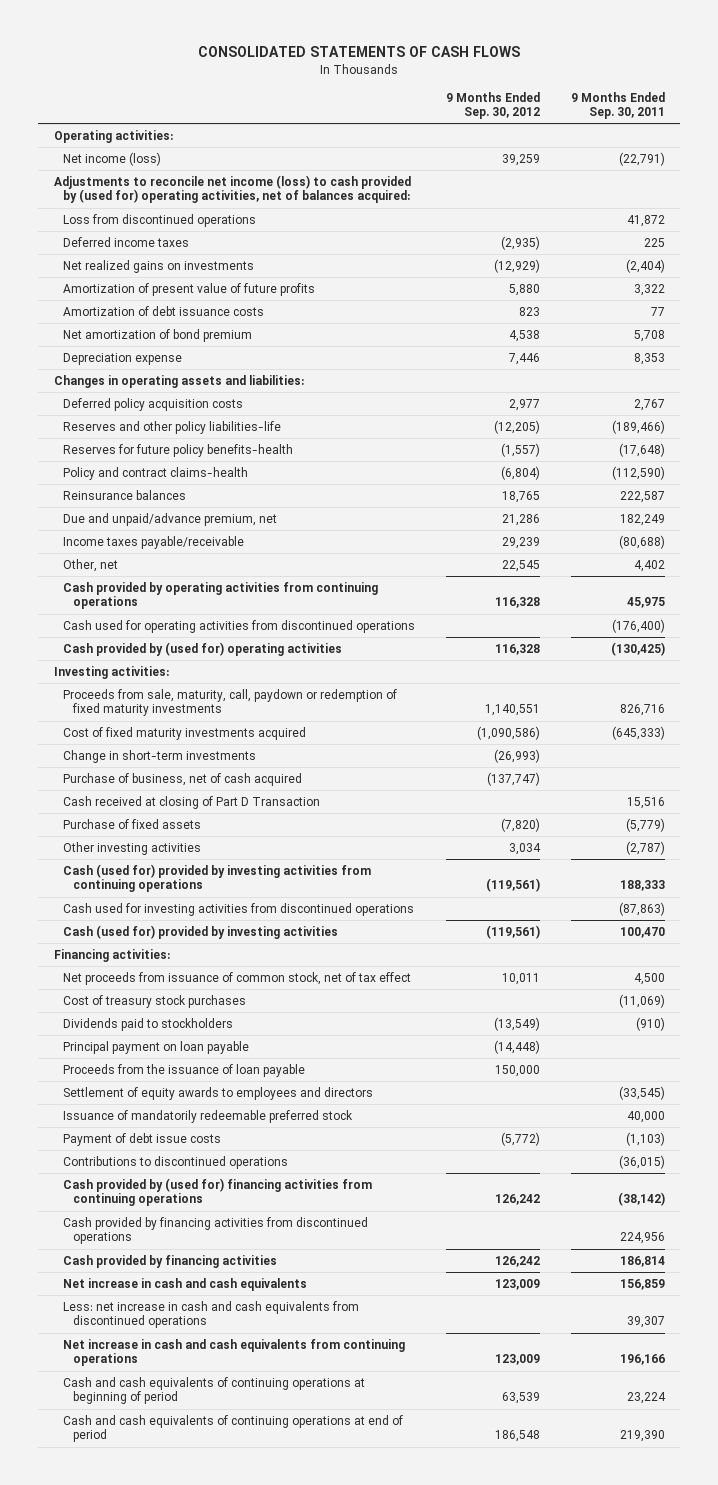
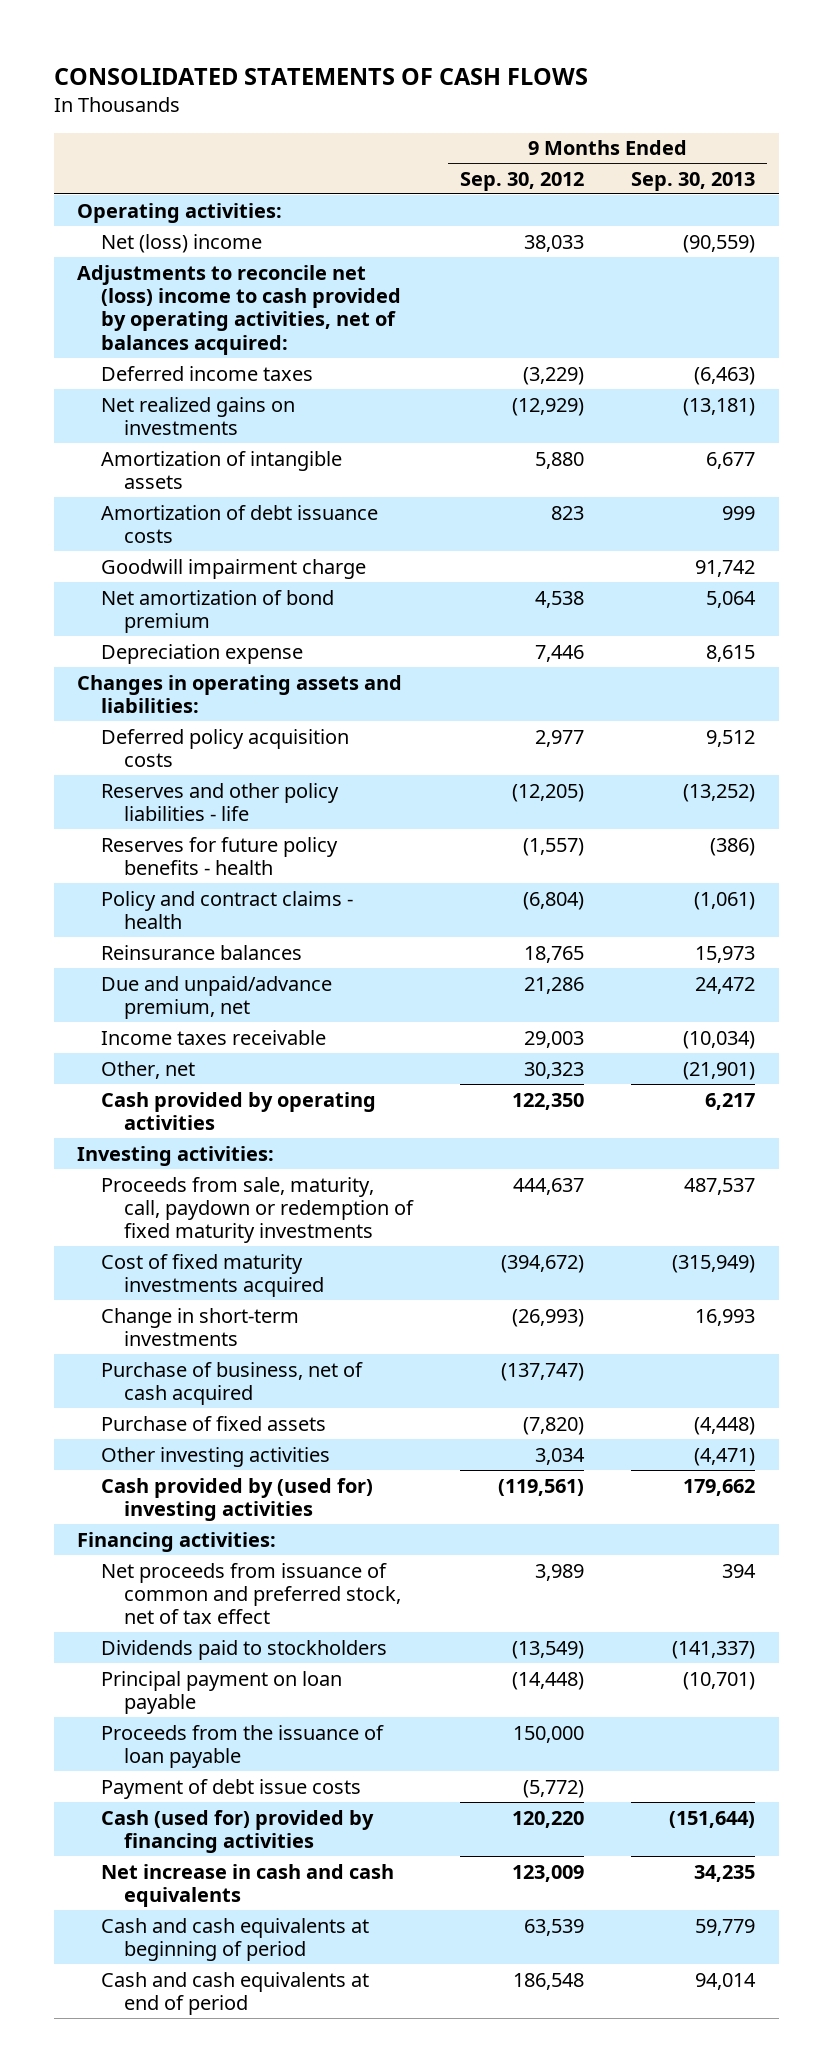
[570,91,665,120] 9 Months Ended Sep. 30, 2011 -> none
none -> [631,171,756,191] Sep. 30, 2013
[63,213,257,227] Loss from discontinued operations -> none
[63,151,162,166] Net income (loss) -> [100,233,262,253] Net (loss) income
[501,153,540,166] 39,259 -> [524,234,585,252] 38,033
[53,174,411,204] Adjustments to reconcile net income (loss) to cash provided by (used for) operating activities, net of balances acquired: -> [77,264,401,355] Adjustments to reconcile net (loss) income to cash provided by operating activities, net of balances acquired:
[500,235,540,250] (2,935) -> [523,366,585,385] (3,229)
[63,282,316,296] Amortization of present value of future profits -> [100,450,342,490] Amortization of intangible assets
none -> [100,558,366,579] Goodwill impairment charge
[63,420,282,434] Reserves and other policy liabilities-life -> [100,782,339,822] Reserves and other policy liabilities - life
[63,443,294,457] Reserves for future policy benefits-health -> [100,836,338,876] Reserves for future policy benefits - health
[63,466,249,480] Policy and contract claims-health -> [100,890,353,930] Policy and contract claims - health
[63,619,416,633] Cash used for operating activities from discontinued operations -> none
[63,641,343,656] Cash provided by (used for) operating activities -> none
[63,535,245,549] Income taxes payable/receivable -> [100,1029,326,1045] Income taxes receivable
[501,536,540,549] 29,239 -> [524,1030,585,1048] 29,003
[501,559,540,572] 22,545 -> [524,1061,585,1079] 30,323
[63,581,379,610] Cash provided by operating activities from continuing operations -> [100,1091,376,1131] Cash provided by operating activities
[494,597,540,609] 116,328 -> [512,1092,585,1110] 122,350
[484,704,540,717] 1,140,551 -> [513,1177,585,1195] 444,637
[476,725,540,740] (1,090,586) -> [501,1254,585,1273] (394,672)
[63,795,321,809] Cash received at closing of Part D Transaction -> none
[63,902,415,916] Cash used for investing activities from discontinued operations -> none
[63,924,339,939] Cash (used for) provided by investing activities -> none
[63,863,372,893] Cash (used for) provided by investing activities from continuing operations -> [100,1477,373,1522] Cash provided by (used for) investing activities
[63,994,247,1008] Cost of treasury stock purchases -> none
[63,971,412,985] Net proceeds from issuance of common stock, net of tax effect -> [100,1562,401,1625] Net proceeds from issuance of common and preferred stock, net of tax effect
[501,972,540,985] 10,011 -> [535,1563,585,1581] 3,989
[63,1086,374,1100] Settlement of equity awards to employees and directors -> none
[63,1109,354,1123] Issuance of mandatorily redeemable preferred stock -> none
[63,1155,289,1169] Contributions to discontinued operations -> none
[63,1216,369,1245] Cash provided by financing activities from discontinued operations -> none
[63,1254,278,1268] Cash provided by financing activities -> none
[63,1177,373,1207] Cash provided by (used for) financing activities from continuing operations -> [100,1809,374,1854] Cash (used for) provided by financing activities
[494,1194,540,1206] 126,242 -> [512,1810,585,1828] 120,220
[63,1300,360,1329] Less: net increase in cash and cash equivalents from discontinued operations -> none
[63,1338,406,1367] Net increase in cash and cash equivalents from continuing operations -> none
[63,1376,366,1405] Cash and cash equivalents of continuing operations at beginning of period -> [100,1917,369,1962] Cash and cash equivalents at beginning of period
[63,1414,404,1443] Cash and cash equivalents of continuing operations at end of period -> [100,1971,369,2016] Cash and cash equivalents at end of period

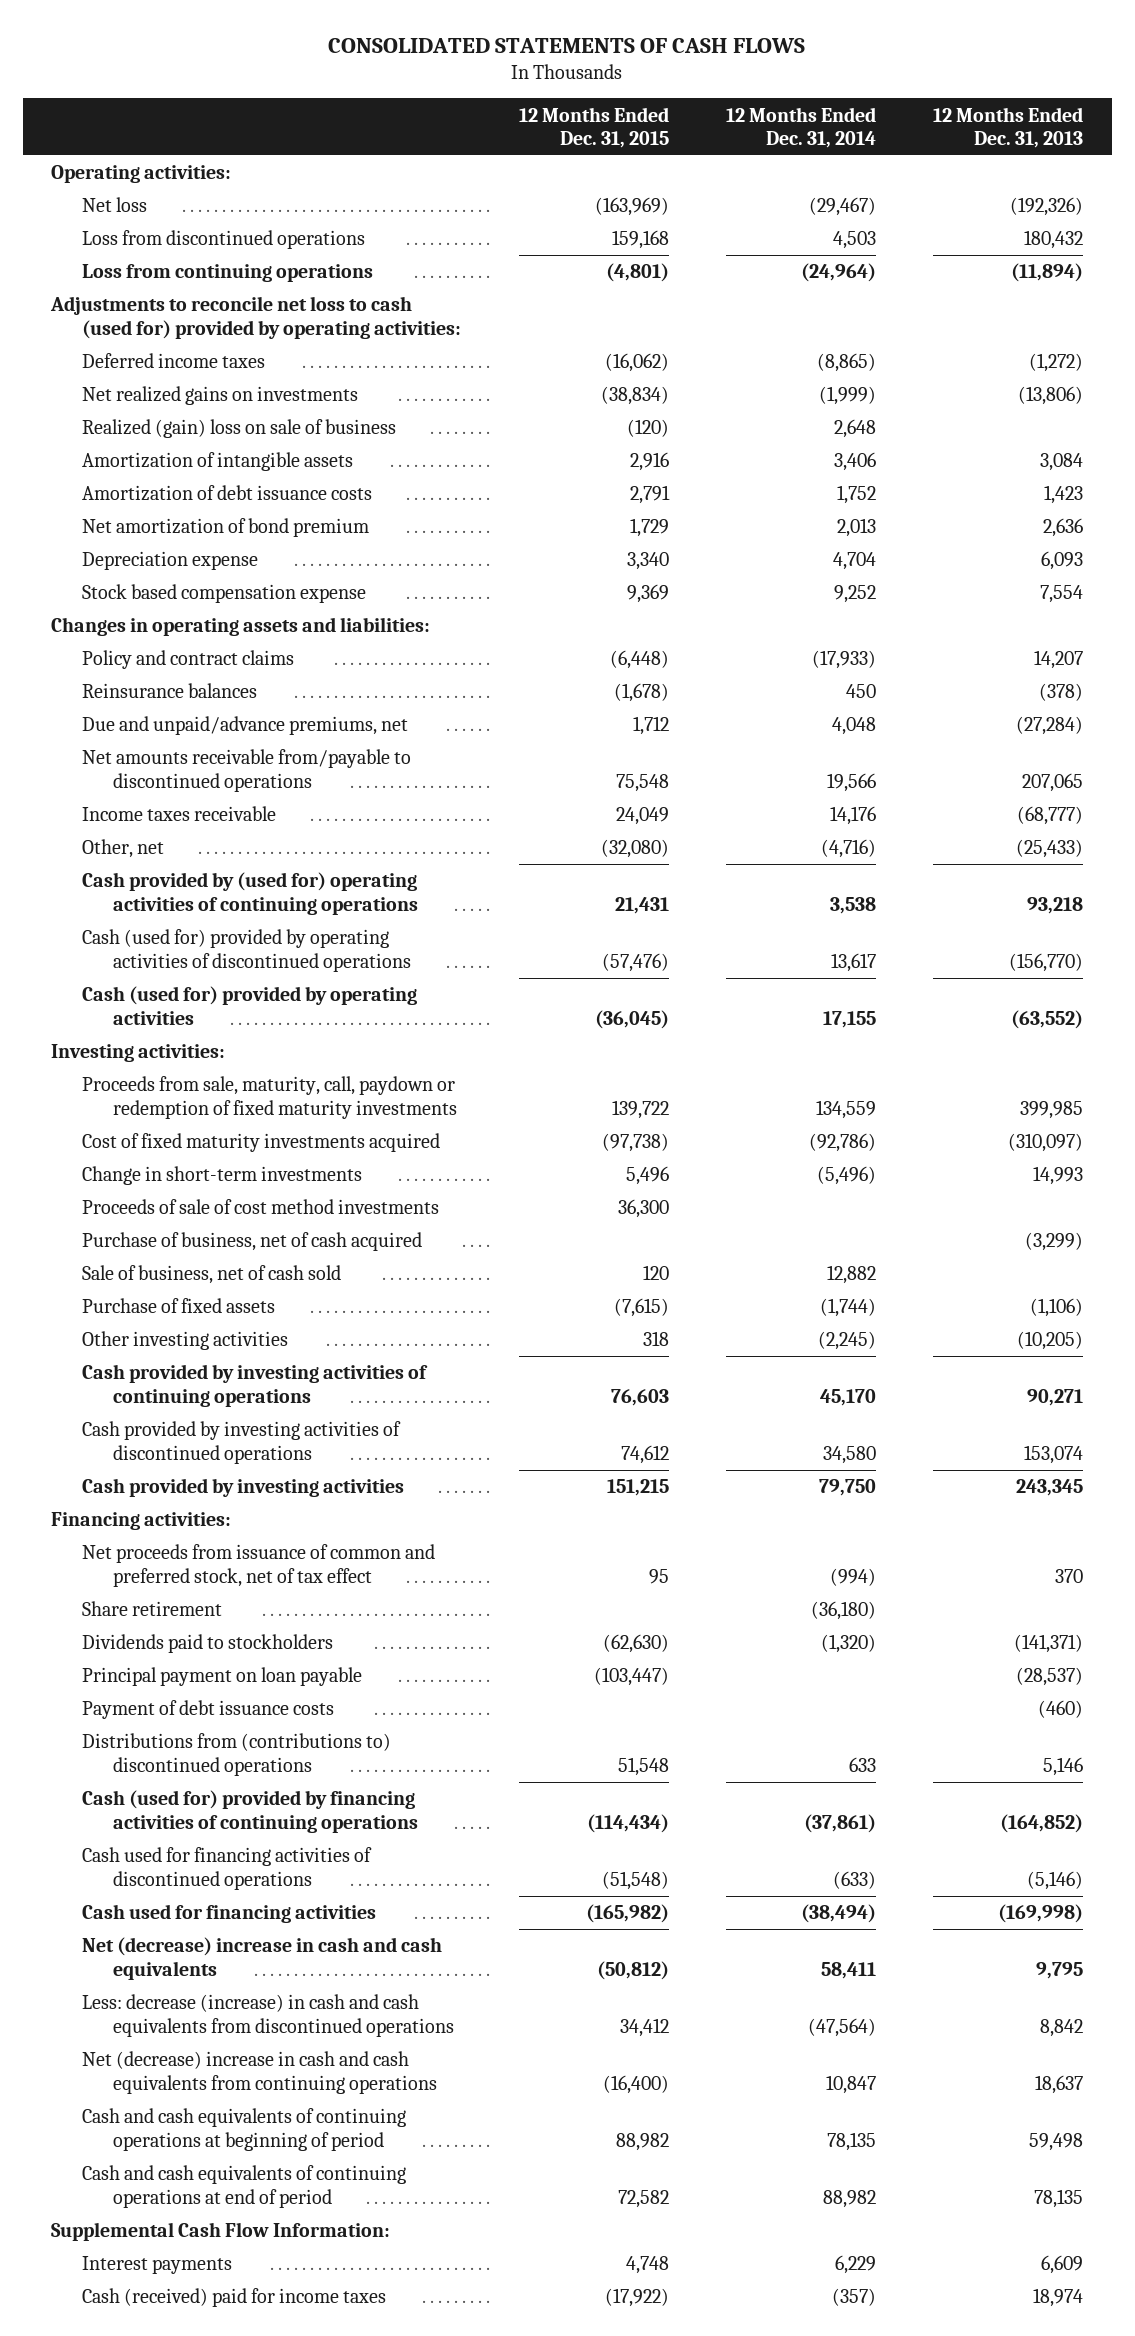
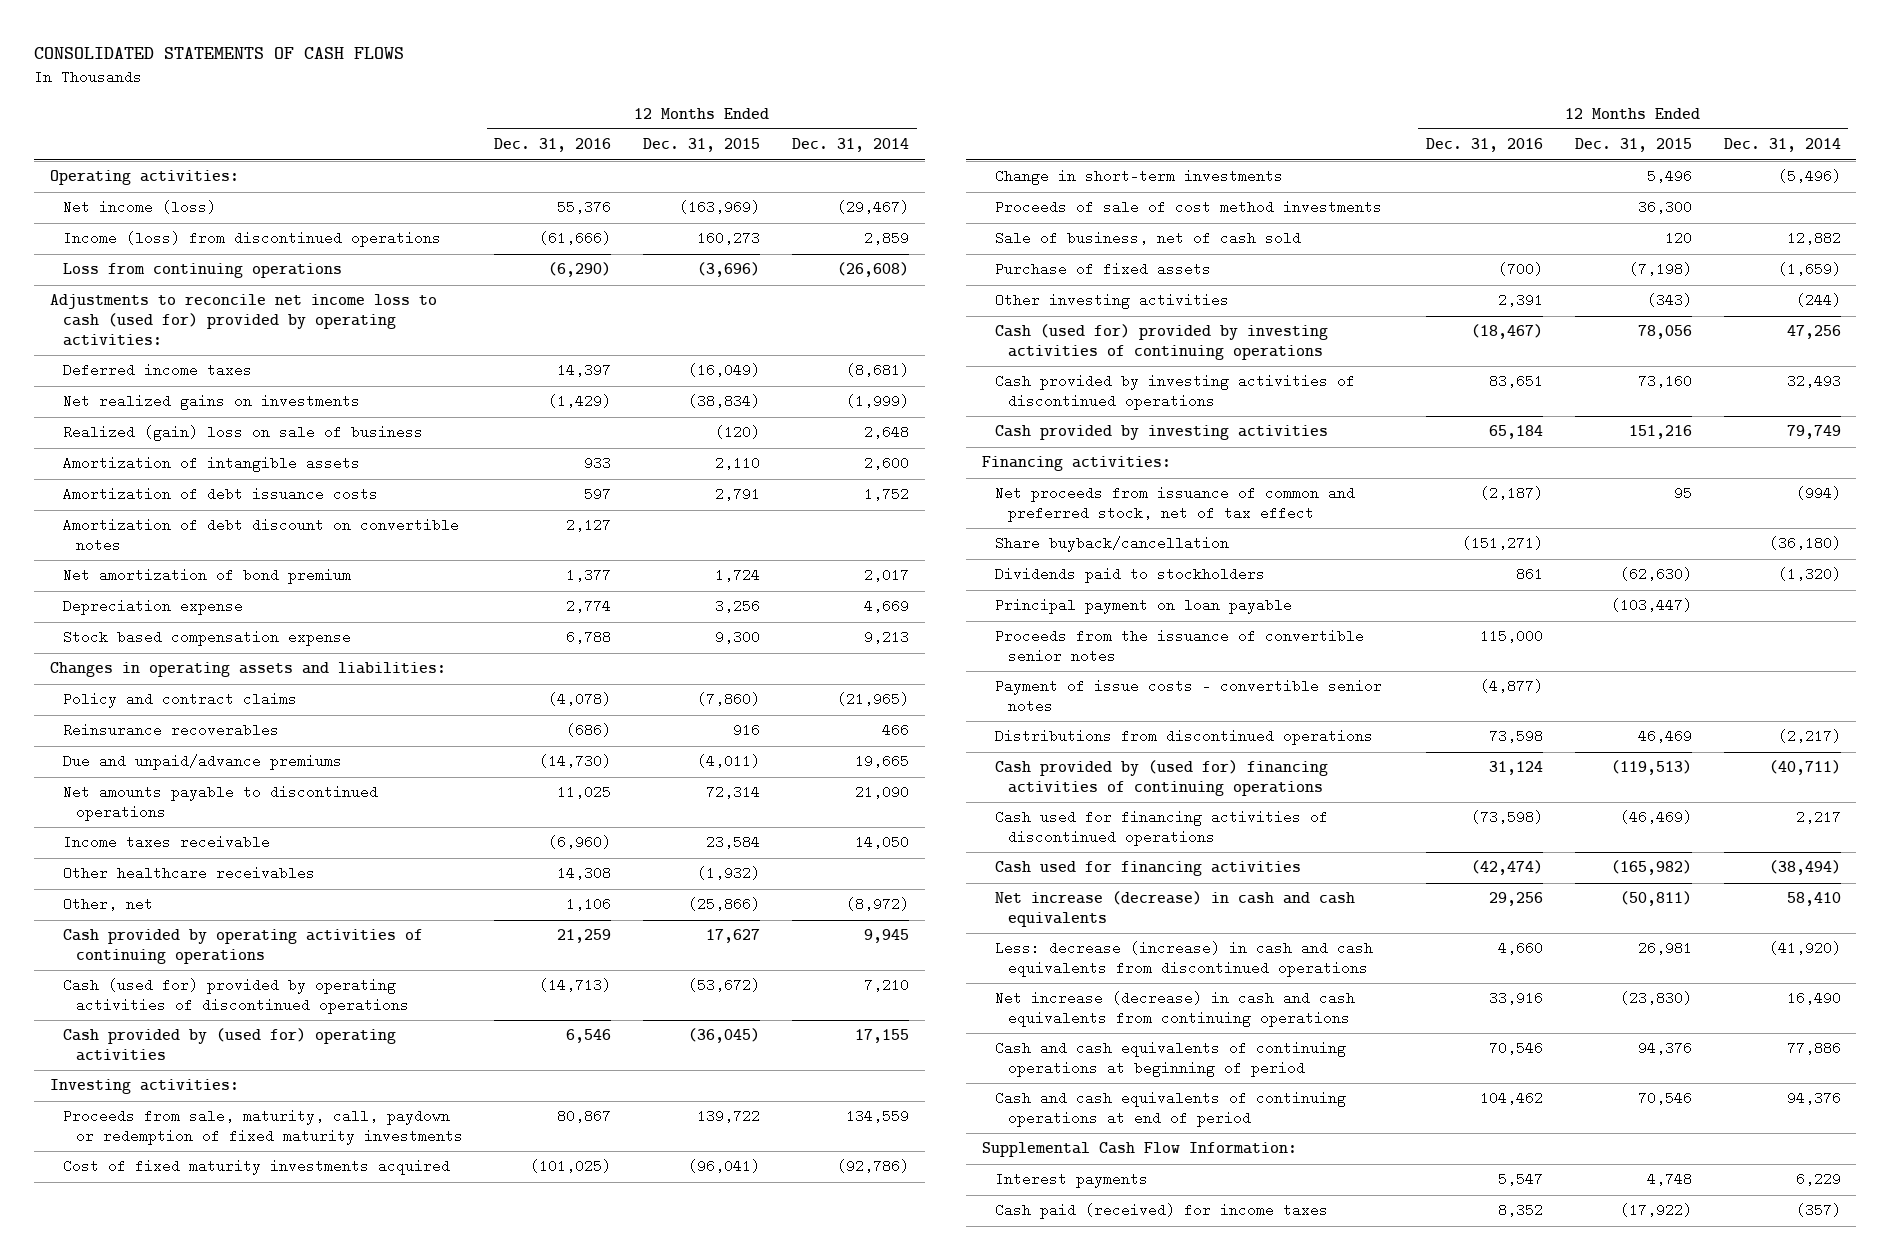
[933,106,1084,148] 12 Months Ended Dec. 31, 2013 -> none
none -> [494,138,612,153] Dec. 31, 2016
[82,197,148,213] Net loss -> [62,200,216,215] Net income (loss)
[82,230,366,250] Loss from discontinued operations -> [62,231,441,248] Income (loss) from discontinued operations
[611,230,669,250] 159,168 -> [697,231,761,246] 160,273
[833,231,877,250] 4,503 -> [863,231,909,246] 2,859
[605,263,669,283] (4,801) -> [697,262,761,278] (3,696)
[801,263,877,283] (24,964) -> [836,262,909,278] (26,608)
[50,296,462,339] Adjustments to reconcile net loss to cash (used for) provided by operating activities: -> [49,294,437,346] Adjustments to reconcile net income loss to cash (used for) provided by operating activities:
[604,353,669,373] (16,062) -> [688,363,761,378] (16,049)
[817,353,877,373] (8,865) -> [845,363,909,378] (8,681)
[629,452,669,472] 2,916 -> [715,456,761,471] 2,110
[834,452,877,472] 3,406 -> [863,456,909,471] 2,600
none -> [62,518,459,553] Amortization of debt discount on convertible notes
[629,518,669,538] 1,729 -> [715,568,761,583] 1,724
[837,518,877,538] 2,013 -> [863,568,909,583] 2,017
[626,552,669,571] 3,340 -> [715,599,761,614] 3,256
[833,552,877,571] 4,704 -> [863,599,909,614] 4,669
[626,584,669,604] 9,369 -> [715,630,761,645] 9,300
[834,585,877,604] 9,252 -> [863,630,909,645] 9,213
[82,683,258,699] Reinsurance balances -> none
[609,650,669,670] (6,448) -> [697,692,761,707] (7,860)
[812,650,877,670] (17,933) -> [836,692,909,707] (21,965)
none -> [62,723,279,738] Reinsurance recoverables
[82,716,409,736] Due and unpaid/advance premiums, net -> [62,754,342,771] Due and unpaid/advance premiums
[632,716,669,736] 1,712 -> [697,754,761,769] (4,011)
[832,717,877,736] 4,048 -> [854,754,909,769] 19,665
[82,749,412,792] Net amounts receivable from/payable to discontinued operations -> [62,785,378,822] Net amounts payable to discontinued operations
[615,773,669,792] 75,548 -> [706,785,761,800] 72,314
[827,772,877,792] 19,566 -> [854,785,909,800] 21,090
[615,807,669,826] 24,049 -> [706,835,761,850] 23,584
[830,806,877,826] 14,176 -> [854,835,909,850] 14,050
none -> [62,866,315,881] Other healthcare receivables
[600,839,669,859] (32,080) -> [688,897,761,912] (25,866)
[821,839,877,859] (4,716) -> [845,897,909,912] (8,972)
[82,872,419,915] Cash provided by (used for) operating activities of continuing operations -> [62,929,423,965] Cash provided by operating activities of continuing operations
[614,896,669,914] 21,431 -> [706,929,761,944] 17,627
[830,896,877,914] 3,538 -> [863,929,909,944] 9,945
[601,952,669,972] (57,476) -> [688,978,761,993] (53,672)
[831,952,877,972] 13,617 -> [863,978,909,993] 7,210
[82,986,418,1025] Cash (used for) provided by operating activities -> [62,1028,396,1062] Cash provided by (used for) operating activities
[601,1133,669,1153] (97,738) -> [688,1159,761,1174] (96,041)
[82,1232,423,1252] Purchase of business, net of cash acquired -> none
[613,1298,669,1318] (7,615) -> [1628,262,1692,277] (7,198)
[820,1298,877,1318] (1,744) -> [1777,262,1841,277] (1,659)
[642,1331,669,1347] 318 -> [1646,293,1692,308] (343)
[818,1331,877,1351] (2,245) -> [1795,293,1841,308] (244)
[82,1364,429,1407] Cash provided by investing activities of continuing operations -> [994,324,1328,361] Cash (used for) provided by investing activities of continuing operations
[610,1388,669,1406] 76,603 -> [1637,325,1692,340] 78,056
[820,1388,877,1406] 45,170 -> [1786,325,1841,340] 47,256
[620,1444,669,1464] 74,612 -> [1637,374,1692,389] 73,160
[823,1445,877,1464] 34,580 -> [1786,374,1841,389] 32,493
[606,1479,669,1497] 151,215 -> [1628,425,1692,440] 151,216
[819,1479,877,1497] 79,750 -> [1786,425,1841,440] 79,749
[82,1601,223,1617] Share retirement -> [994,536,1229,553] Share buyback/cancellation
none -> [994,629,1364,664] Proceeds from the issuance of convertible senior notes
[82,1700,335,1720] Payment of debt issuance costs -> [994,679,1382,714] Payment of issue costs - convertible senior notes
[82,1733,392,1776] Distributions from (contributions to) discontinued operations -> [994,729,1373,746] Distributions from discontinued operations
[617,1756,669,1776] 51,548 -> [1637,729,1692,744] 46,469
[849,1756,877,1772] 633 -> [1777,729,1841,744] (2,217)
[82,1790,419,1833] Cash (used for) provided by financing activities of continuing operations -> [994,760,1328,797] Cash provided by (used for) financing activities of continuing operations
[586,1813,669,1833] (114,434) -> [1610,760,1692,776] (119,513)
[804,1813,877,1833] (37,861) -> [1768,760,1841,776] (40,711)
[601,1870,669,1890] (51,548) -> [1619,810,1692,825] (46,469)
[833,1870,877,1889] (633) -> [1795,810,1841,825] 2,217
[82,1937,443,1980] Net (decrease) increase in cash and cash equivalents -> [994,891,1355,928] Net increase (decrease) in cash and cash equivalents
[596,1960,669,1980] (50,812) -> [1619,891,1692,907] (50,811)
[821,1961,877,1979] 58,411 -> [1786,892,1841,907] 58,410
[619,2017,669,2037] 34,412 -> [1637,941,1692,956] 26,981
[808,2017,877,2037] (47,564) -> [1768,941,1841,956] (41,920)
[82,2051,438,2094] Net (decrease) increase in cash and cash equivalents from continuing operations -> [994,991,1355,1028] Net increase (decrease) in cash and cash equivalents from continuing operations
[602,2074,669,2094] (16,400) -> [1619,991,1692,1006] (23,830)
[826,2074,877,2094] 10,847 -> [1786,991,1841,1006] 16,490
[615,2132,669,2151] 88,982 -> [1637,1041,1692,1056] 94,376
[827,2131,877,2151] 78,135 -> [1786,1041,1841,1056] 77,886
[617,2189,669,2208] 72,582 -> [1637,1091,1692,1106] 70,546
[823,2189,877,2208] 88,982 -> [1786,1091,1841,1106] 94,376
[82,2288,387,2308] Cash (received) paid for income taxes -> [994,1203,1328,1220] Cash paid (received) for income taxes

